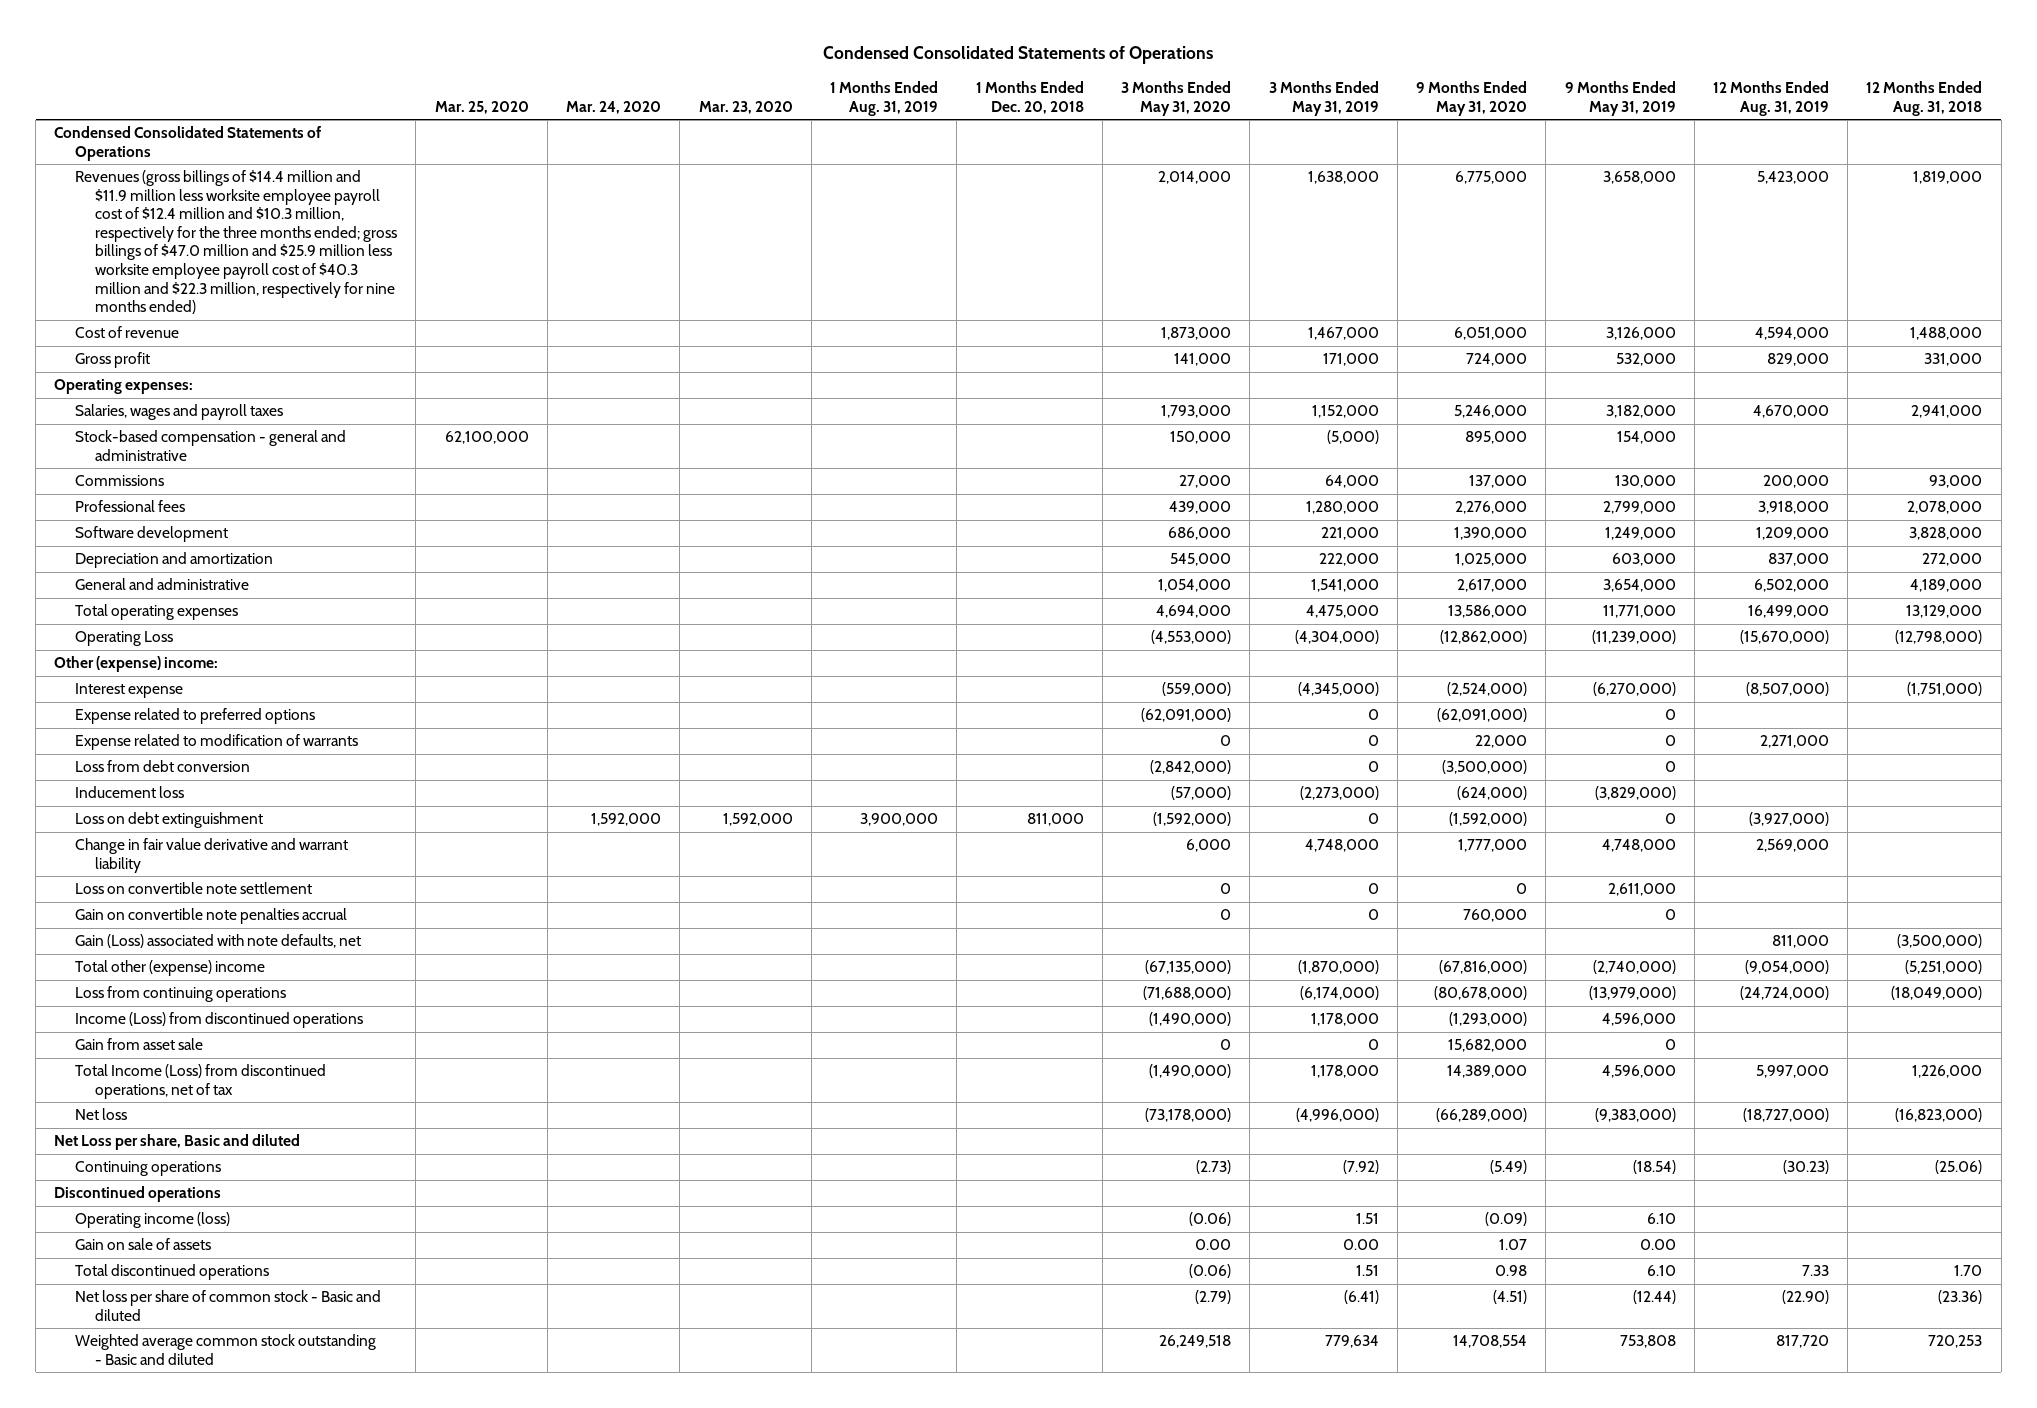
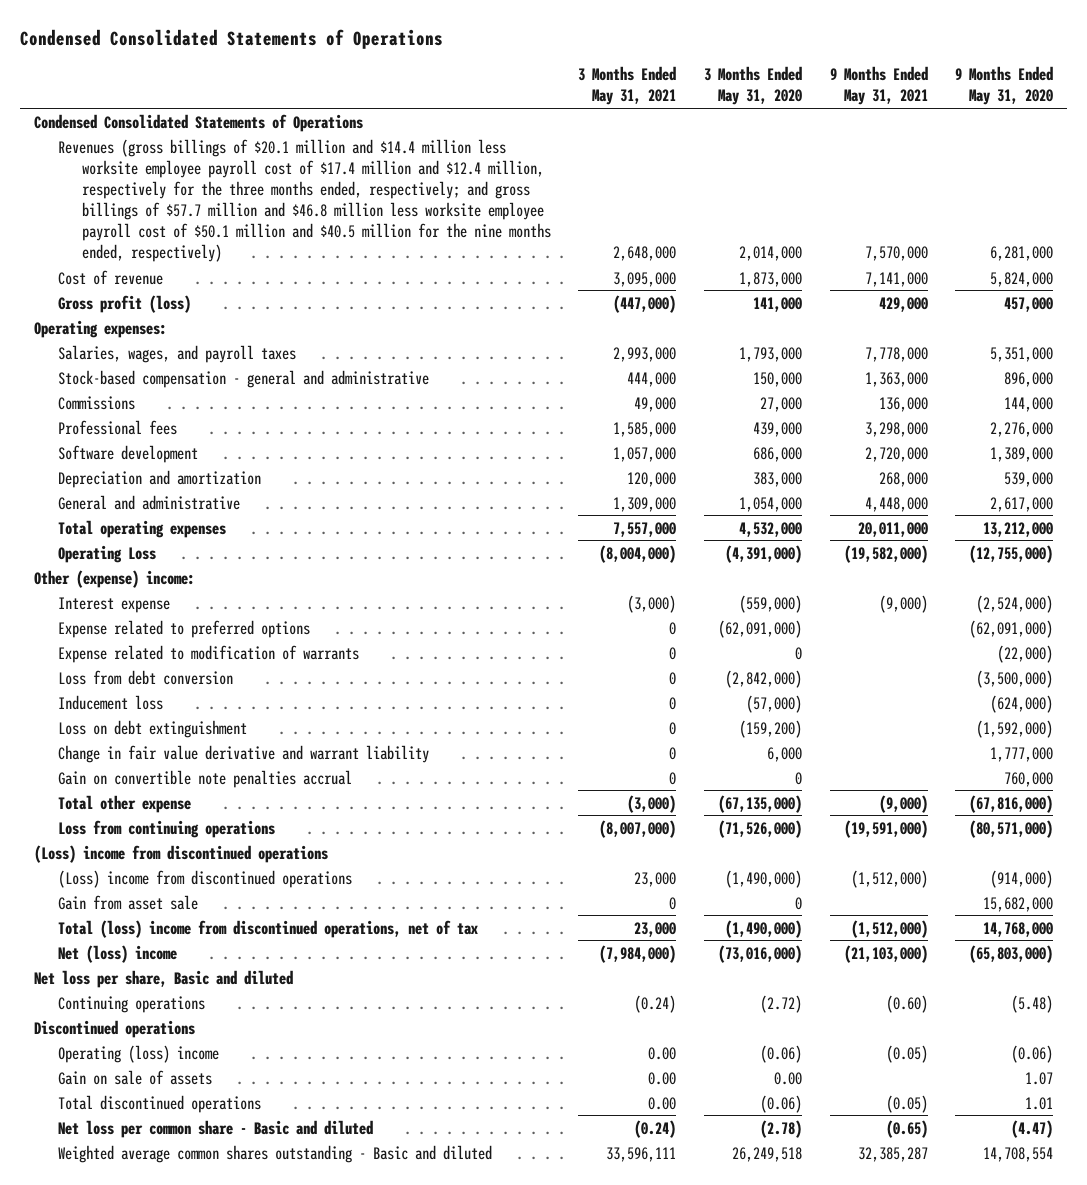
[434,100,529,114] Mar. 25, 2020 -> none
[566,100,662,114] Mar. 24, 2020 -> none
[698,100,793,114] Mar. 23, 2020 -> none
[830,81,939,116] 1 Months Ended Aug. 31, 2019 -> none
[975,81,1084,114] 1 Months Ended Dec. 20, 2018 -> none
[1268,81,1379,116] 3 Months Ended May 31, 2019 -> none
[1564,81,1676,116] 9 Months Ended May 31, 2019 -> none
[1712,81,1829,116] 12 Months Ended Aug. 31, 2019 -> none
[1866,81,1983,116] 12 Months Ended Aug. 31, 2018 -> none
none -> [578,66,677,106] 3 Months Ended May 31, 2021
none -> [829,66,928,106] 9 Months Ended May 31, 2021
[74,170,398,315] Revenues (gross billings of $14.4 million and $11.9 million less worksite employee payroll cost of $12.4 million and $10.3 million, respectively for the three months ended; gross billings of $47.0 million and $25.9 million less worksite employee payroll cost of $40.3 million and $22.3 million, respectively for nine months ended) -> [57,138,551,262] Revenues (gross billings of $20.1 million and $14.4 million less worksite employee payroll cost of $17.4 million and $12.4 million, respectively for the three months ended, respectively; and gross billings of $57.7 million and $46.8 million less worksite employee payroll cost of $50.1 million and $40.5 million for the nine months ended, respectively)
[1455,171,1528,185] 6,775,000 -> [990,245,1054,261] 6,281,000
[1454,327,1528,341] 6,051,000 -> [990,271,1054,287] 5,824,000
[74,352,150,369] Gross profit -> [57,294,191,313] Gross profit (loss)
[1466,353,1528,367] 724,000 -> [1004,296,1054,312] 457,000
[74,404,283,421] Salaries, wages and payroll taxes -> [57,344,296,363] Salaries, wages, and payroll taxes
[1454,405,1528,419] 5,246,000 -> [990,346,1054,362] 5,351,000
[1465,431,1528,445] 895,000 -> [1004,371,1054,387] 896,000
[1469,475,1528,489] 137,000 -> [1004,396,1054,412] 144,000
[1454,527,1528,541] 1,390,000 -> [990,446,1054,462] 1,389,000
[1170,553,1232,567] 545,000 -> [753,471,803,487] 383,000
[1455,553,1528,567] 1,025,000 -> [1004,471,1054,487] 539,000
[1156,605,1232,619] 4,694,000 -> [739,521,803,537] 4,532,000
[1448,605,1528,619] 13,586,000 -> [983,521,1054,537] 13,212,000
[1151,630,1232,645] (4,553,000) -> [725,544,803,563] (4,391,000)
[1440,630,1528,645] (12,862,000) -> [969,544,1054,563] (12,755,000)
[1475,735,1528,749] 22,000 -> [997,644,1054,663] (22,000)
[1153,812,1232,827] (1,592,000) -> [739,719,803,738] (159,200)
[74,882,312,895] Loss on convertible note settlement -> none
[74,934,361,949] Gain (Loss) associated with note defaults, net -> none
[74,960,265,977] Total other (expense) income -> [57,794,191,813] Total other expense
[1143,986,1232,1001] (71,688,000) -> [718,819,803,838] (71,526,000)
[1434,986,1528,1001] (80,678,000) -> [969,819,1054,838] (80,571,000)
none -> [33,844,328,863] (Loss) income from discontinued operations
[74,1012,363,1029] Income (Loss) from discontinued operations -> [57,869,352,888] (Loss) income from discontinued operations
[1449,1012,1528,1027] (1,293,000) -> [990,869,1054,888] (914,000)
[74,1064,326,1099] Total Income (Loss) from discontinued operations, net of tax -> [57,919,478,938] Total (loss) income from discontinued operations, net of tax
[1447,1065,1528,1079] 14,389,000 -> [983,921,1054,937] 14,768,000
[74,1108,127,1121] Net loss -> [57,944,177,963] Net (loss) income
[1145,1108,1232,1123] (73,178,000) -> [718,944,803,963] (73,016,000)
[1436,1108,1528,1123] (66,289,000) -> [969,944,1054,963] (65,803,000)
[54,1134,301,1151] Net Loss per share, Basic and diluted -> [33,969,293,988] Net loss per share, Basic and diluted
[1196,1160,1232,1175] (2.73) -> [760,994,803,1013] (2.72)
[1490,1160,1528,1175] (5.49) -> [1011,994,1054,1013] (5.48)
[74,1212,230,1229] Operating income (loss) -> [57,1044,219,1063] Operating (loss) income
[1485,1212,1528,1227] (0.09) -> [1011,1044,1054,1063] (0.06)
[1495,1265,1528,1277] 0.98 -> [1025,1096,1054,1110] 1.01
[74,1290,381,1321] Net loss per share of common stock - Basic and diluted -> [57,1119,373,1138] Net loss per common share - Basic and diluted
[1195,1290,1232,1305] (2.79) -> [760,1119,803,1138] (2.78)
[1493,1290,1528,1305] (4.51) -> [1011,1119,1054,1138] (4.47)
[74,1334,376,1365] Weighted average common stock outstanding - Basic and diluted -> [57,1144,492,1163] Weighted average common shares outstanding - Basic and diluted

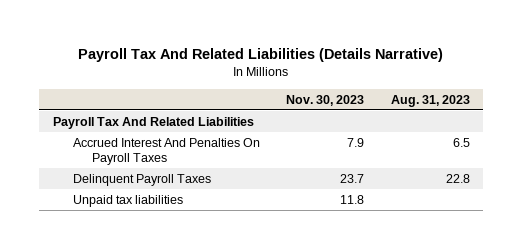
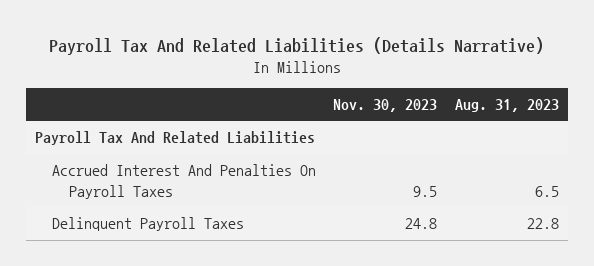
[72,194,183,207] Unpaid tax liabilities -> none
[347,137,365,147] 7.9 -> [413,185,438,197] 9.5
[340,173,365,183] 23.7 -> [405,218,438,230] 24.8

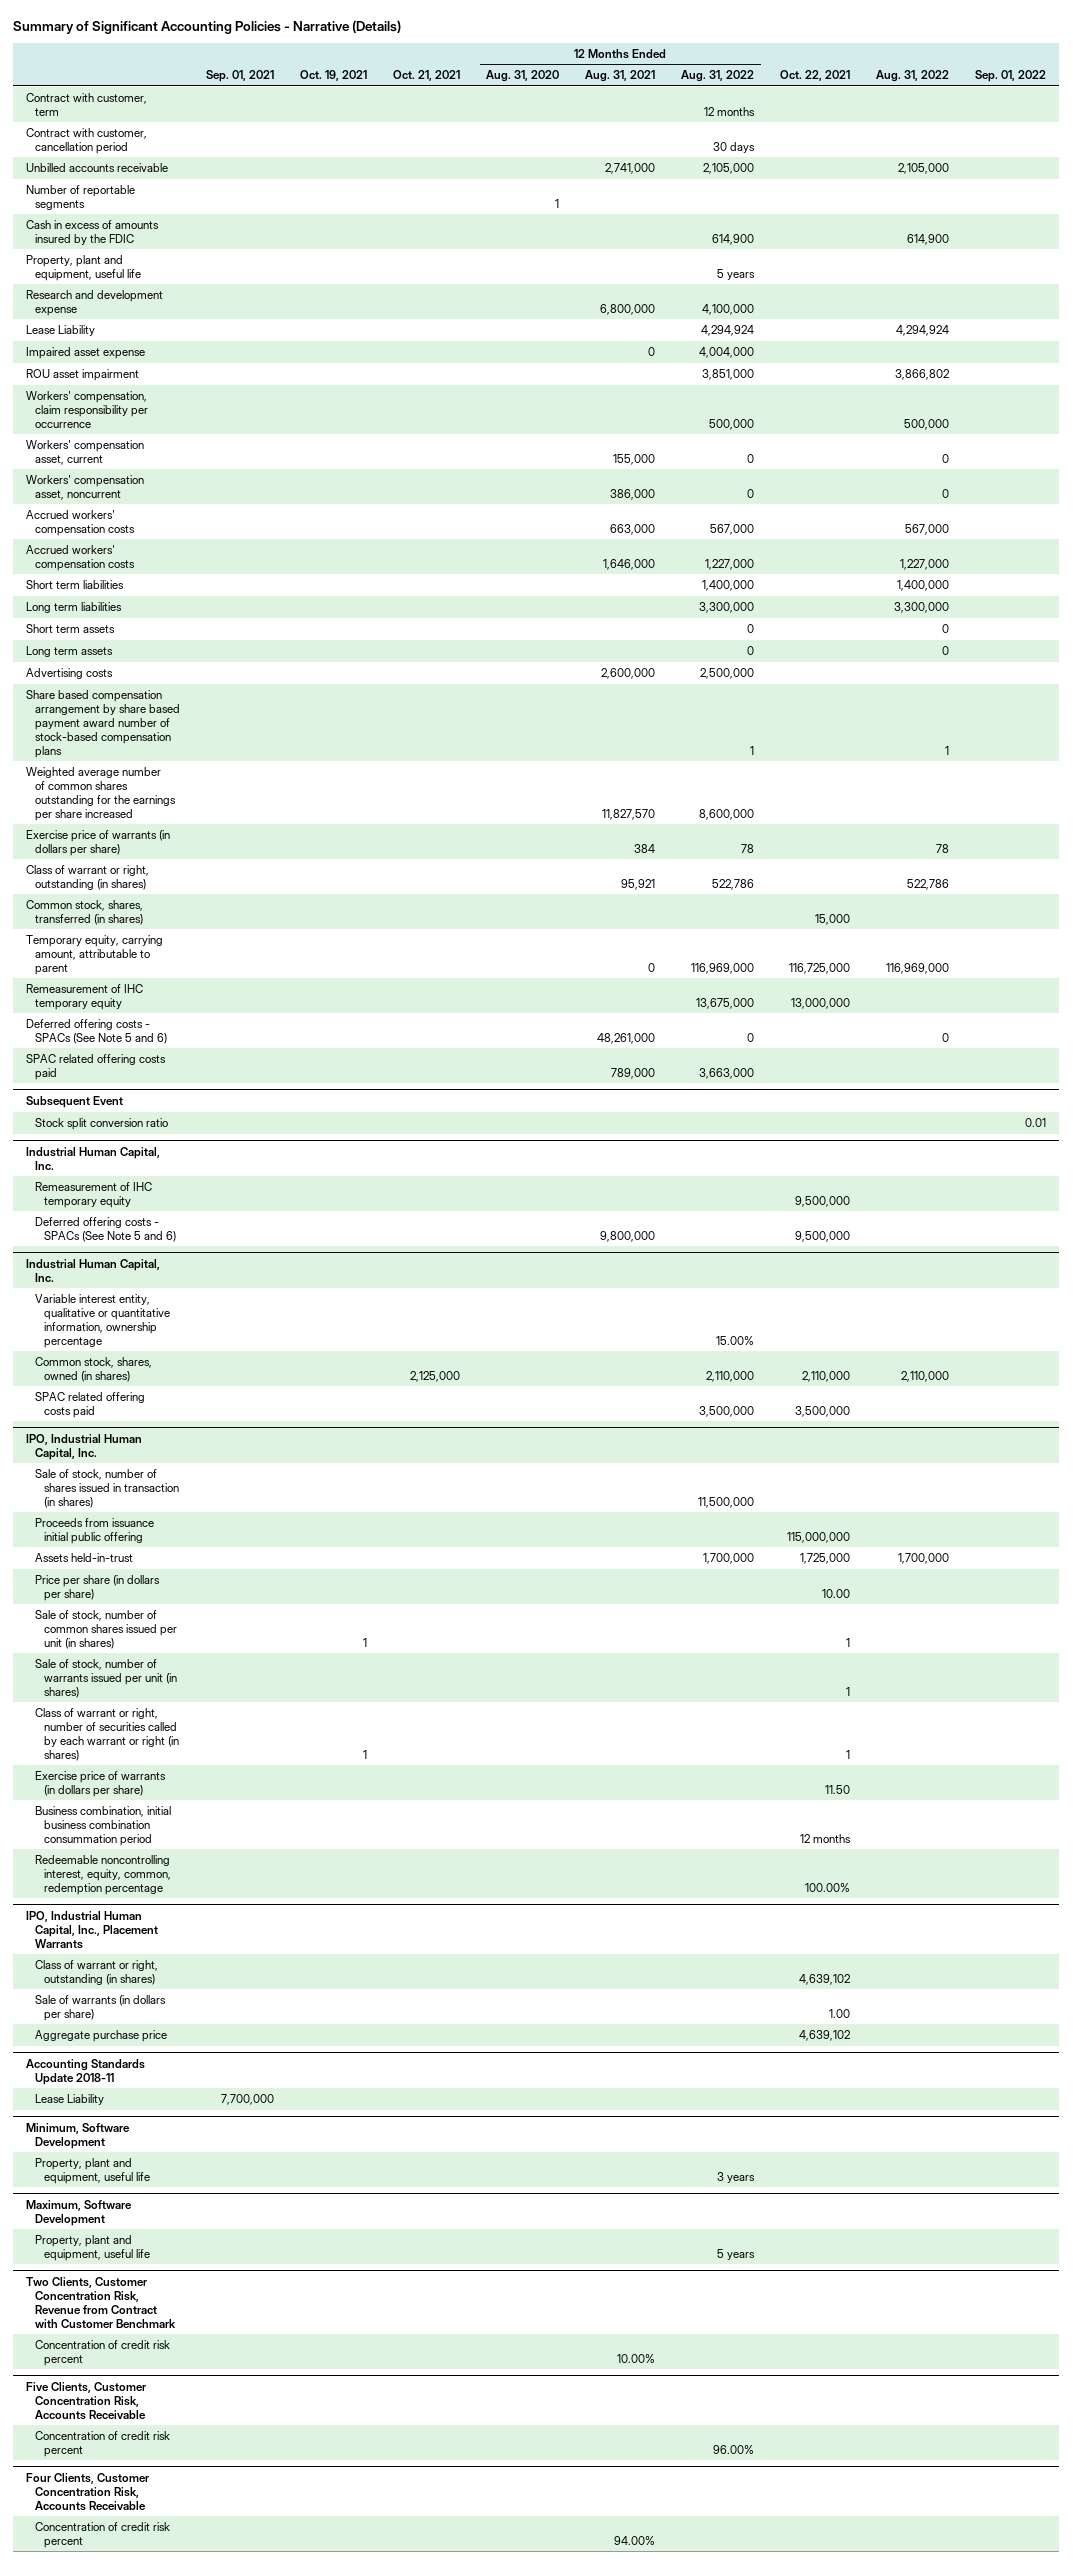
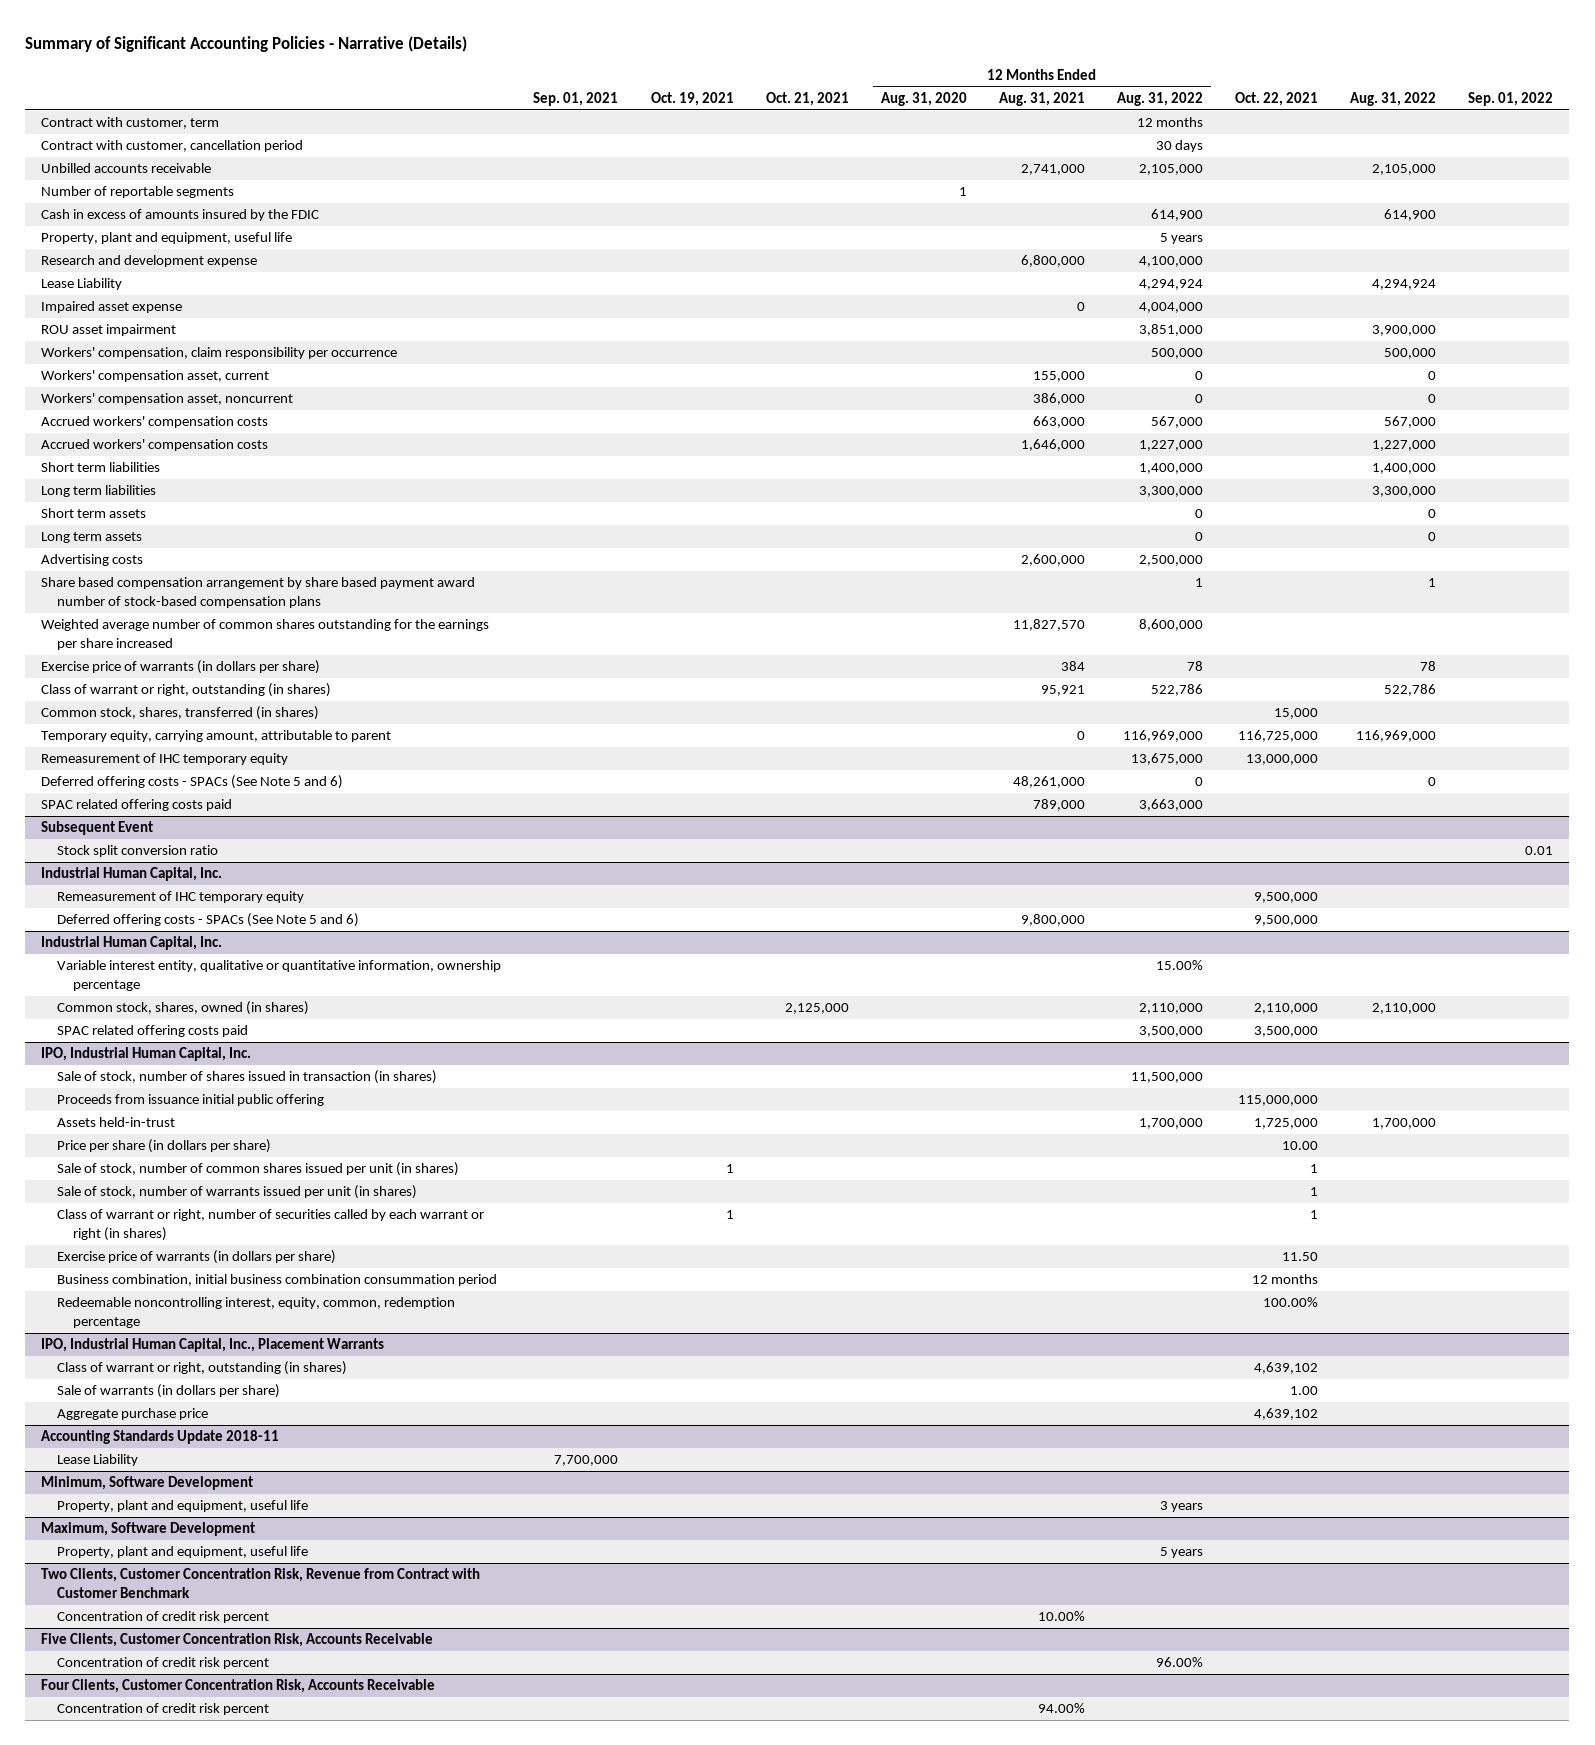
[895,369,950,381] 3,866,802 -> [1372,325,1437,337] 3,900,000

